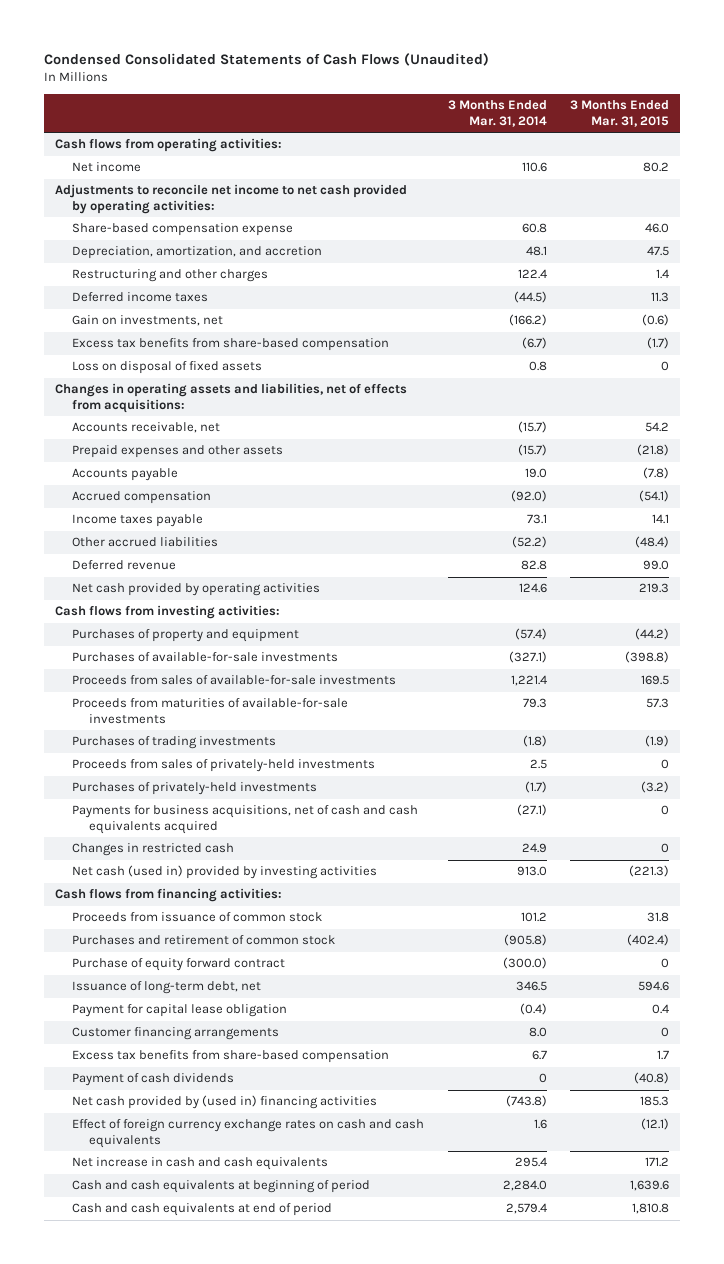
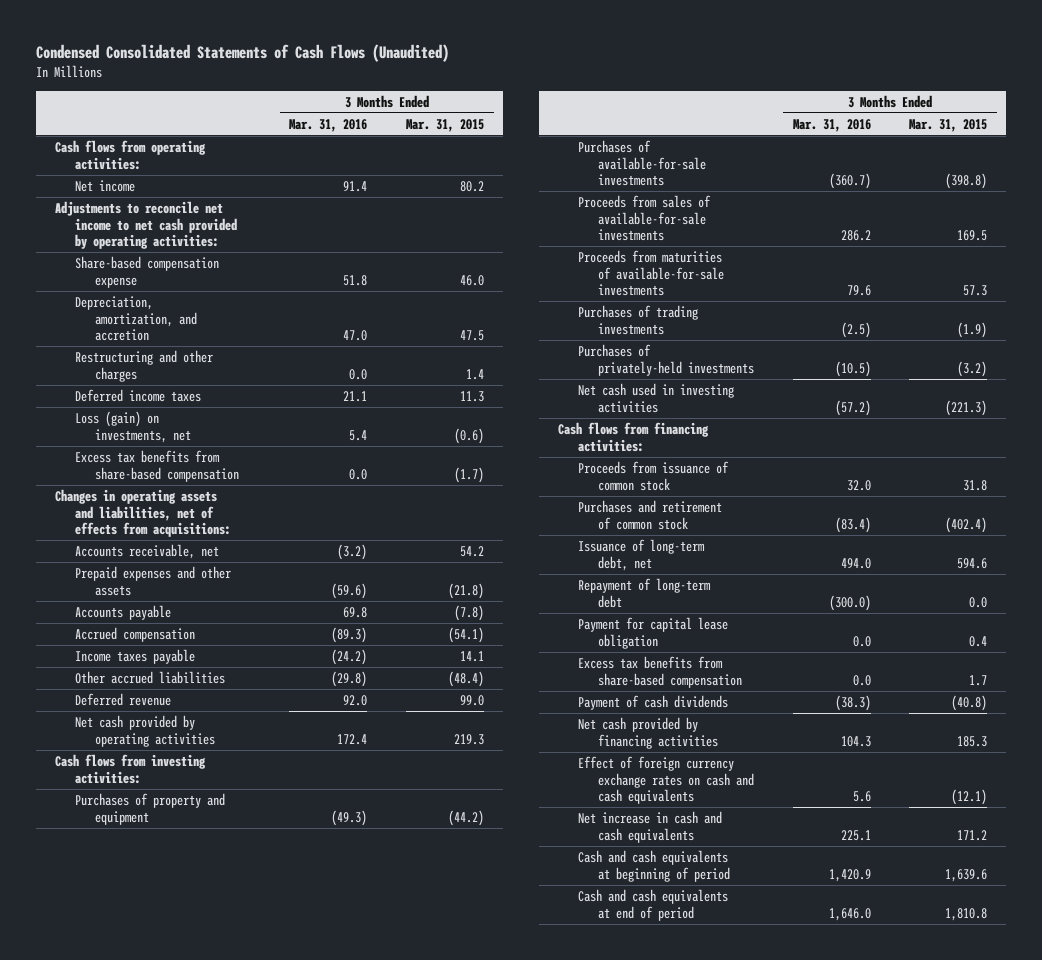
[447,100,547,127] 3 Months Ended Mar. 31, 2014 -> none
none -> [289,118,368,132] Mar. 31, 2016
[72,315,224,327] Gain on investments, net -> [74,410,191,443] Loss (gain) on investments, net
[72,361,263,375] Loss on disposal of fixed assets -> none
[72,759,376,773] Proceeds from sales of privately-held investments -> none
[72,805,419,835] Payments for business acquisitions, net of cash and cash equivalents acquired -> none
[72,843,235,857] Changes in restricted cash -> none
[72,865,378,880] Net cash (used in) provided by investing activities -> [578,382,735,413] Net cash used in investing activities
[72,958,286,972] Purchase of equity forward contract -> none
none -> [578,577,712,608] Repayment of long-term debt
[72,1027,280,1041] Customer financing arrangements -> none
[72,1095,378,1110] Net cash provided by (used in) financing activities -> [578,716,718,749] Net cash provided by financing activities

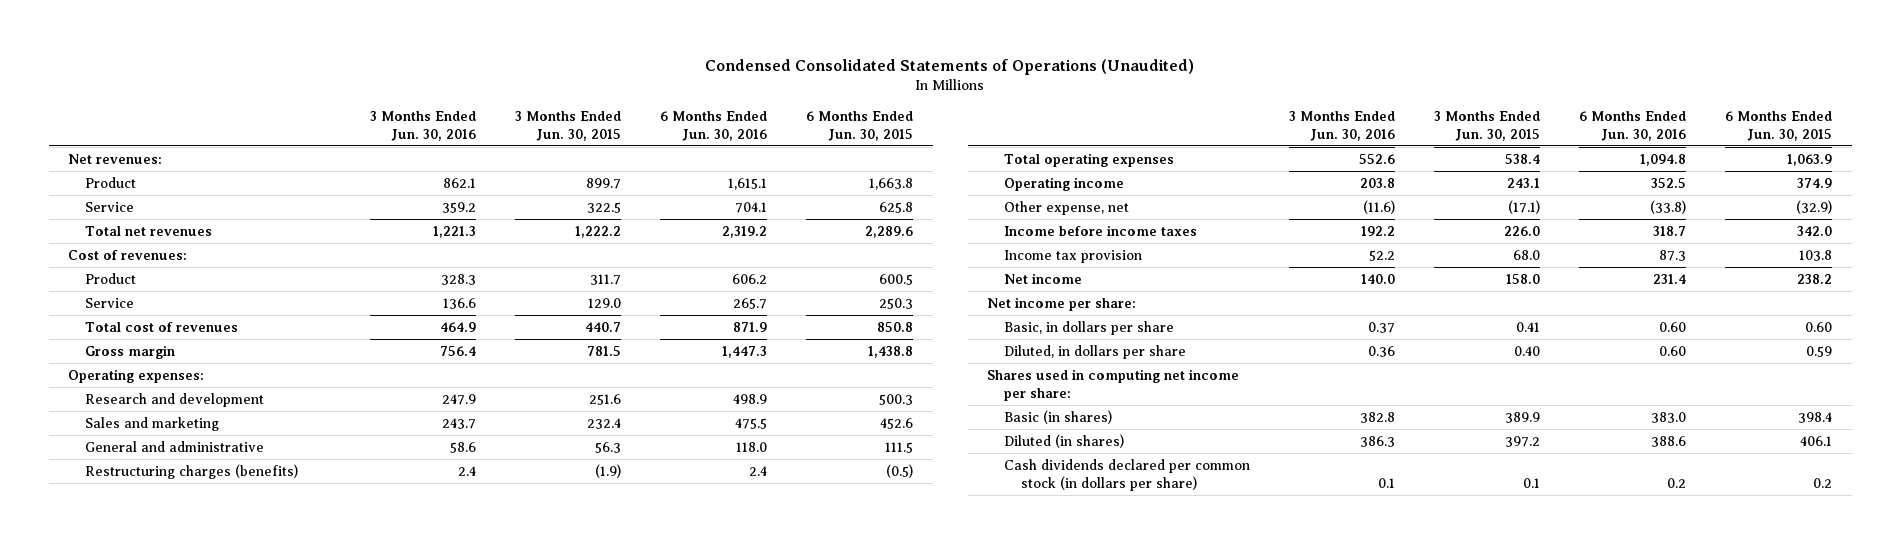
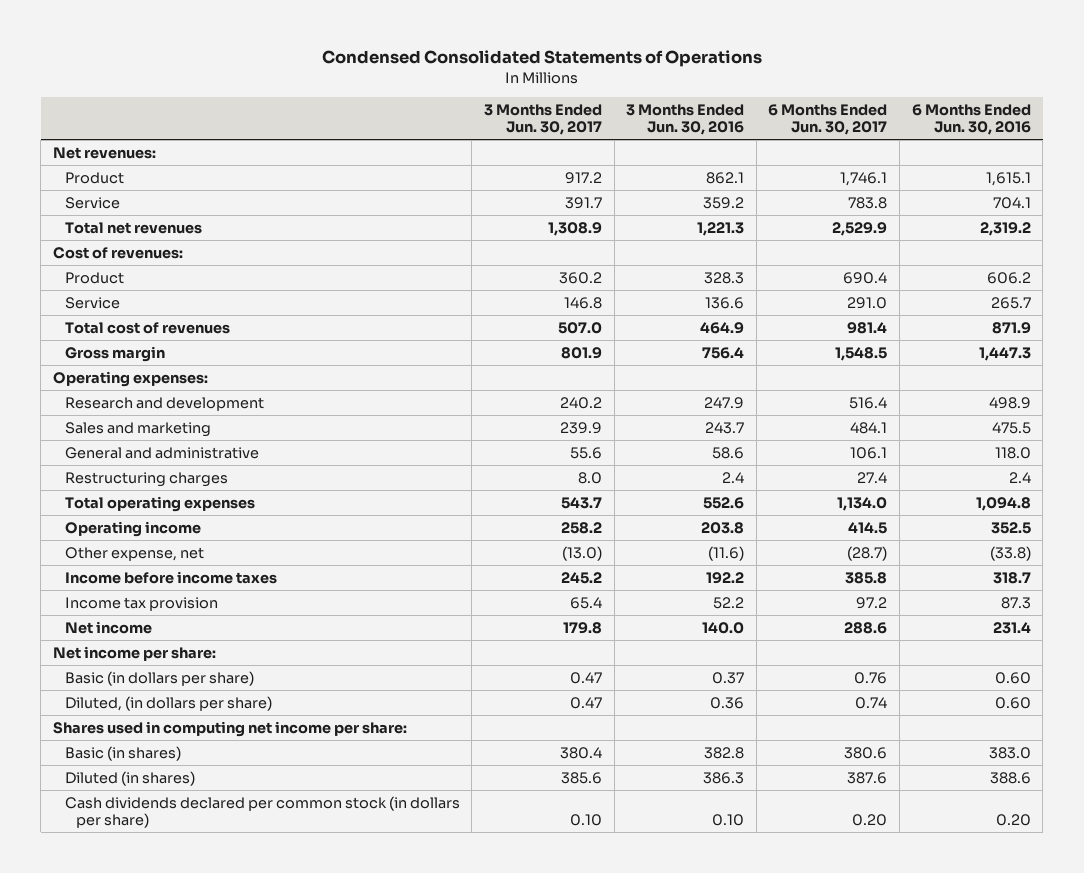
[705,58,1195,75] Condensed Consolidated Statements of Operations (Unaudited) -> [321,50,762,68] Condensed Consolidated Statements of Operations
[515,110,622,141] 3 Months Ended Jun. 30, 2015 -> none
[806,110,914,141] 6 Months Ended Jun. 30, 2015 -> none
none -> [483,104,602,135] 3 Months Ended Jun. 30, 2017
none -> [768,104,888,135] 6 Months Ended Jun. 30, 2017
[85,463,299,479] Restructuring charges (benefits) -> [64,471,228,487] Restructuring charges
[1004,320,1175,335] Basic, in dollars per share -> [64,670,254,686] Basic (in dollars per share)
[1004,344,1187,359] Diluted, in dollars per share -> [64,695,272,711] Diluted, (in dollars per share)
[1378,477,1396,488] 0.1 -> [712,813,745,826] 0.10
[1667,477,1687,488] 0.2 -> [995,813,1031,826] 0.20

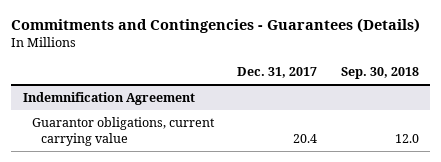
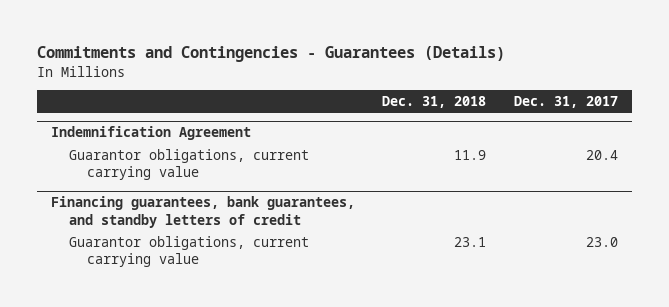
[340,67,419,80] Sep. 30, 2018 -> none
none -> [382,96,487,109] Dec. 31, 2018
none -> [50,196,355,228] Financing guarantees, bank guarantees, and standby letters of credit
none -> [69,235,310,268] Guarantor obligations, current carrying value

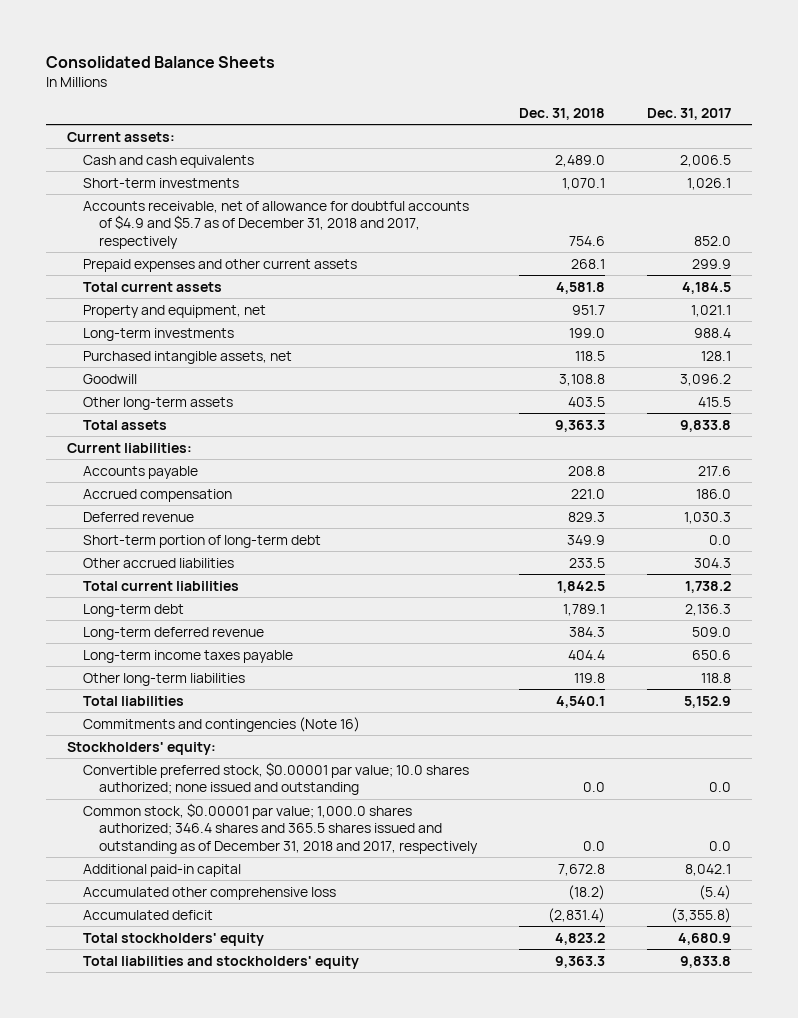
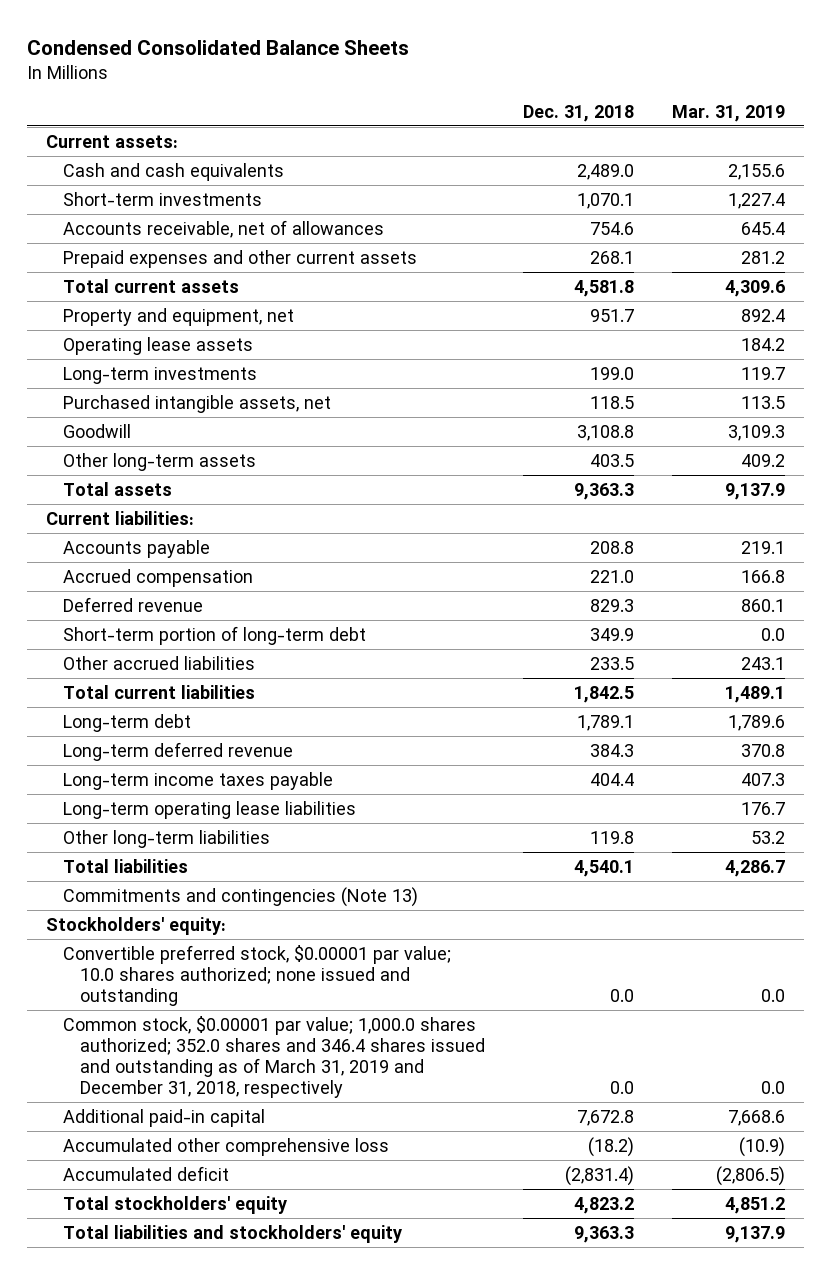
[46,56,276,69] Consolidated Balance Sheets -> [26,39,409,55] Condensed Consolidated Balance Sheets
[646,107,731,120] Dec. 31, 2017 -> none
none -> [672,104,786,122] Mar. 31, 2019
[83,200,470,249] Accounts receivable, net of allowance for doubtful accounts of $4.9 and $5.7 as of December 31, 2018 and 2017, respectively -> [62,219,384,238] Accounts receivable, net of allowances
none -> [62,336,253,355] Operating lease assets
none -> [62,800,356,819] Long-term operating lease liabilities
[83,716,361,732] Commitments and contingencies (Note 16) -> [62,886,418,907] Commitments and contingencies (Note 13)
[83,802,479,854] Common stock, $0.00001 par value; 1,000.0 shares authorized; 346.4 shares and 365.5 shares issued and outstanding as of December 31, 2018 and 2017, respectively -> [62,1015,485,1098] Common stock, $0.00001 par value; 1,000.0 shares authorized; 352.0 shares and 346.4 shares issued and outstanding as of March 31, 2019 and December 31, 2018, respectively

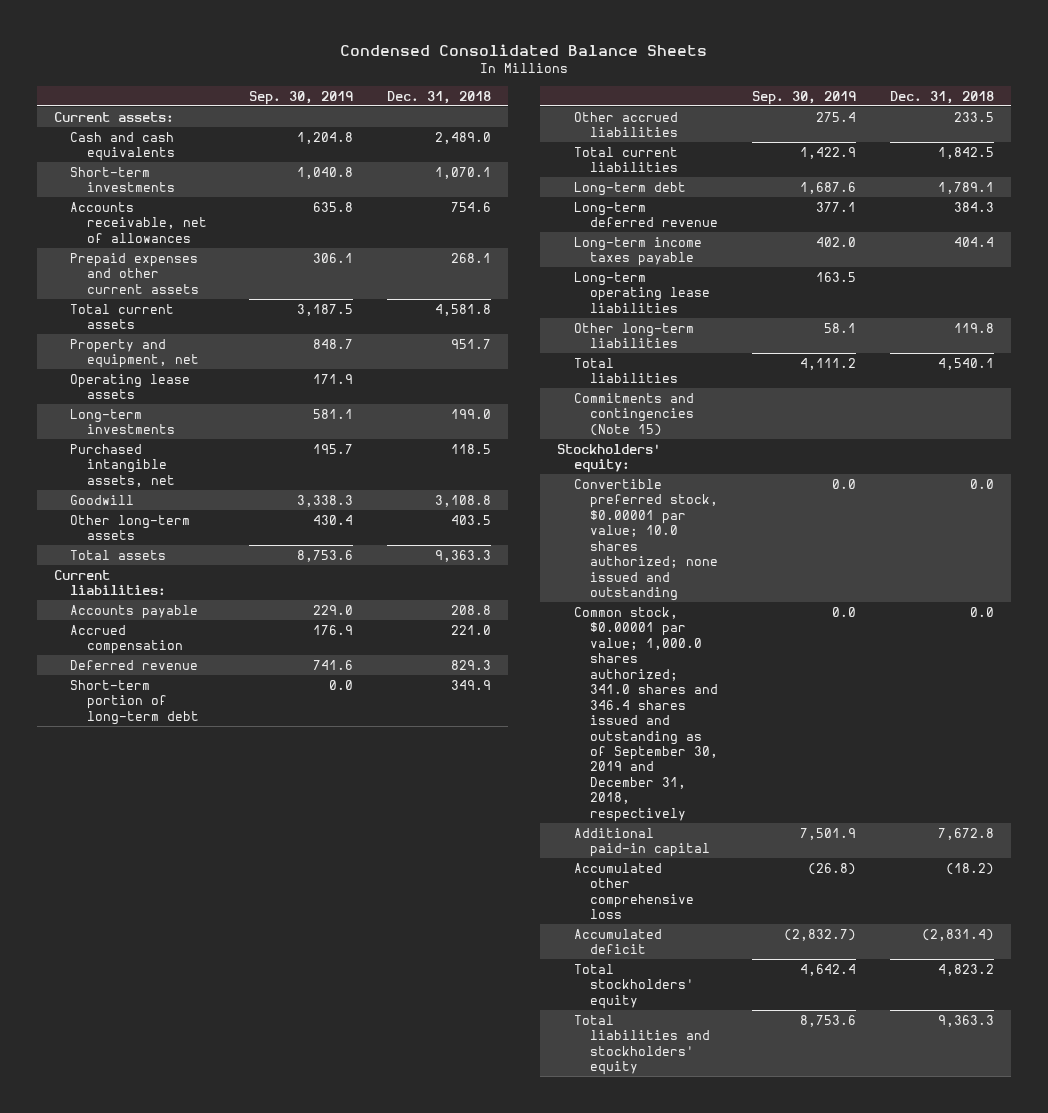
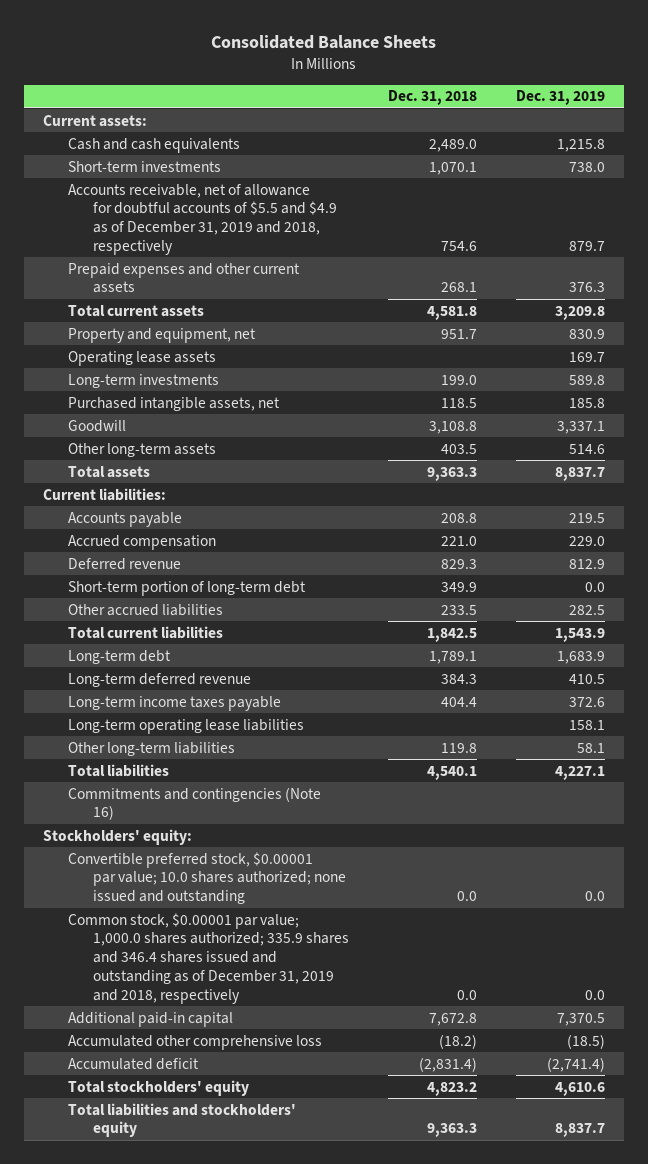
[339,44,707,57] Condensed Consolidated Balance Sheets -> [210,34,436,49] Consolidated Balance Sheets
[249,90,354,105] Sep. 30, 2019 -> none
none -> [515,90,605,106] Dec. 31, 2019
[70,201,208,243] Accounts receivable, net of allowances -> [67,183,337,256] Accounts receivable, net of allowance for doubtful accounts of $5.5 and $4.9 as of December 31, 2019 and 2018, respectively
[573,392,695,436] Commitments and contingencies (Note 15) -> [67,786,321,821] Commitments and contingencies (Note 16)
[573,606,719,822] Common stock, $0.00001 par value; 1,000.0 shares authorized; 341.0 shares and 346.4 shares issued and outstanding as of September 30, 2019 and December 31, 2018, respectively -> [67,912,349,1004] Common stock, $0.00001 par value; 1,000.0 shares authorized; 335.9 shares and 346.4 shares issued and outstanding as of December 31, 2019 and 2018, respectively

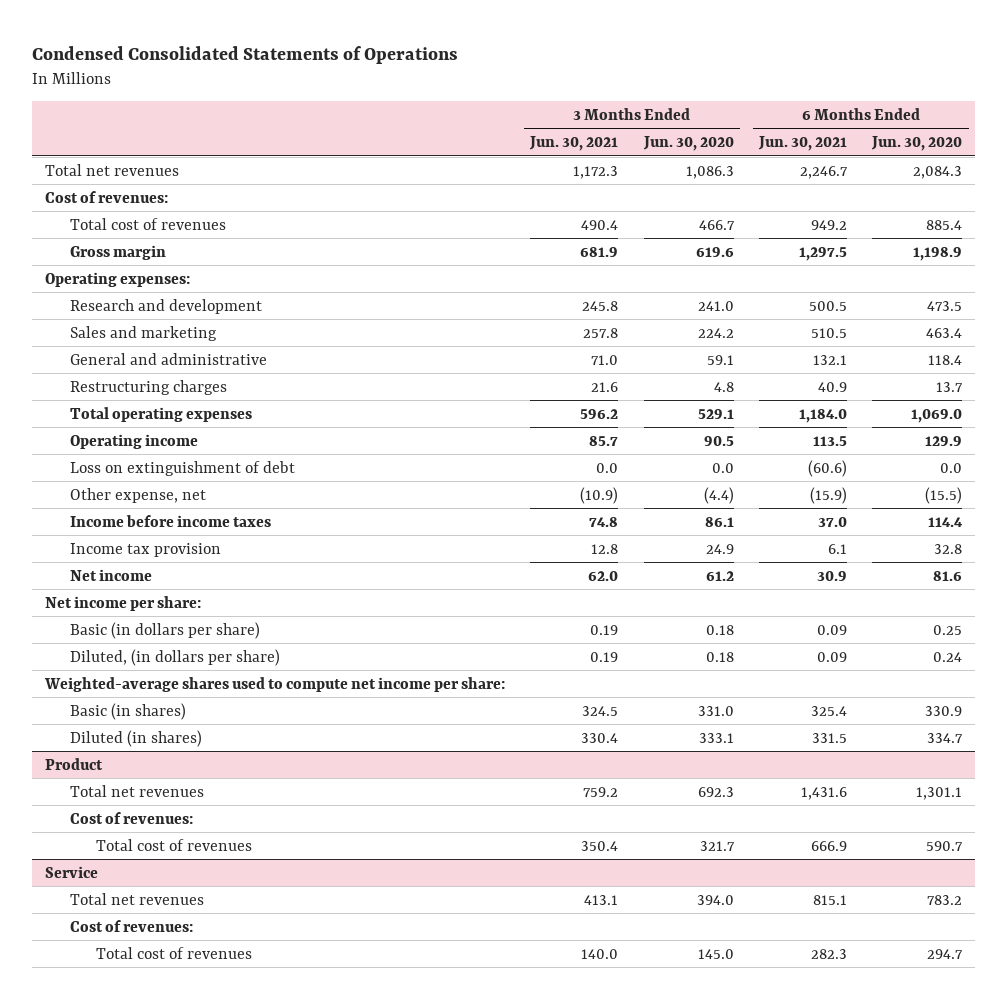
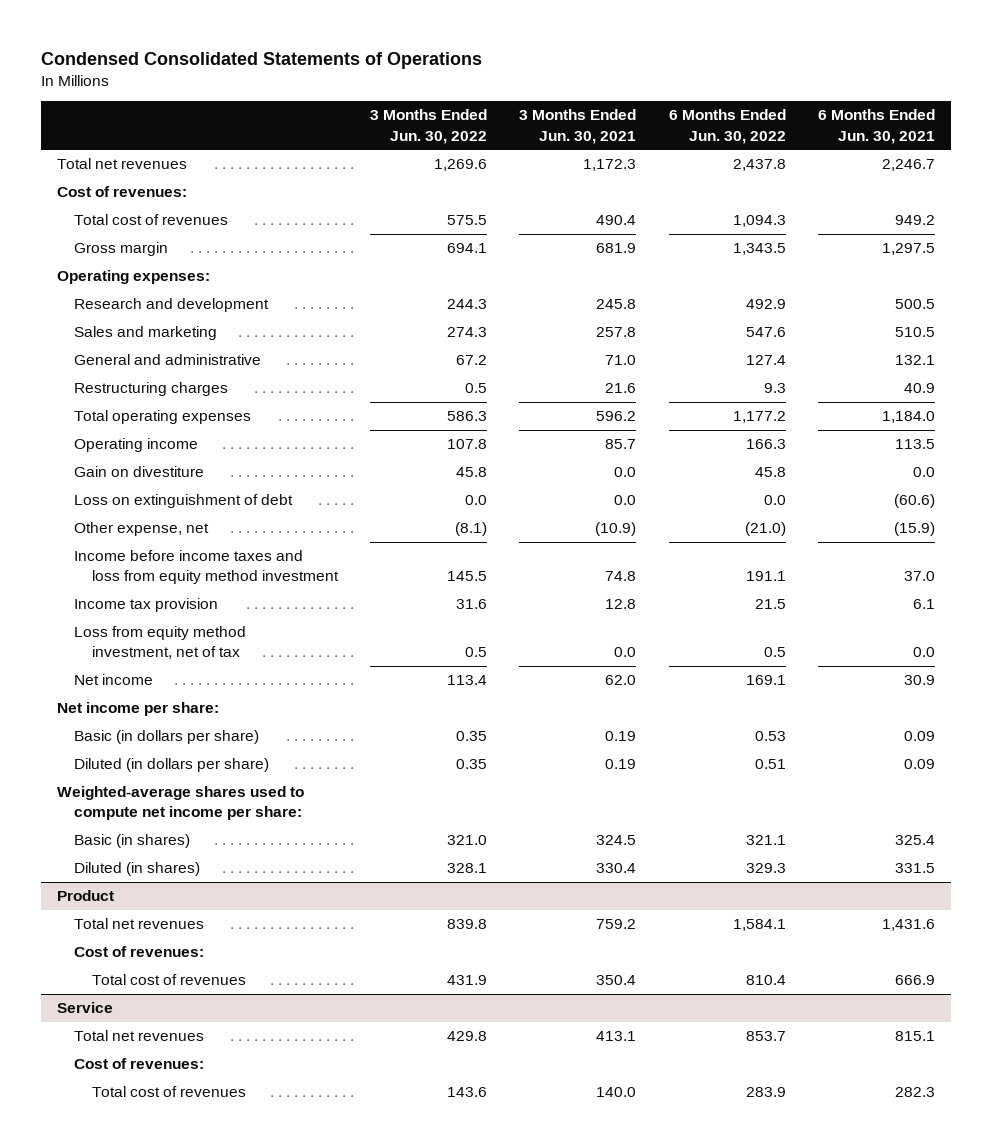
[642,136,734,152] Jun. 30, 2020 -> none
[871,136,963,152] Jun. 30, 2020 -> none
none -> [370,109,488,144] 3 Months Ended Jun. 30, 2022
none -> [668,109,786,144] 6 Months Ended Jun. 30, 2022
none -> [74,466,205,478] Gain on divestiture
[70,514,272,527] Income before income taxes -> [74,550,339,585] Income before income taxes and loss from equity method investment
none -> [74,626,247,660] Loss from equity method investment, net of tax
[70,648,281,666] Diluted, (in dollars per share) -> [74,758,270,773] Diluted (in dollars per share)

